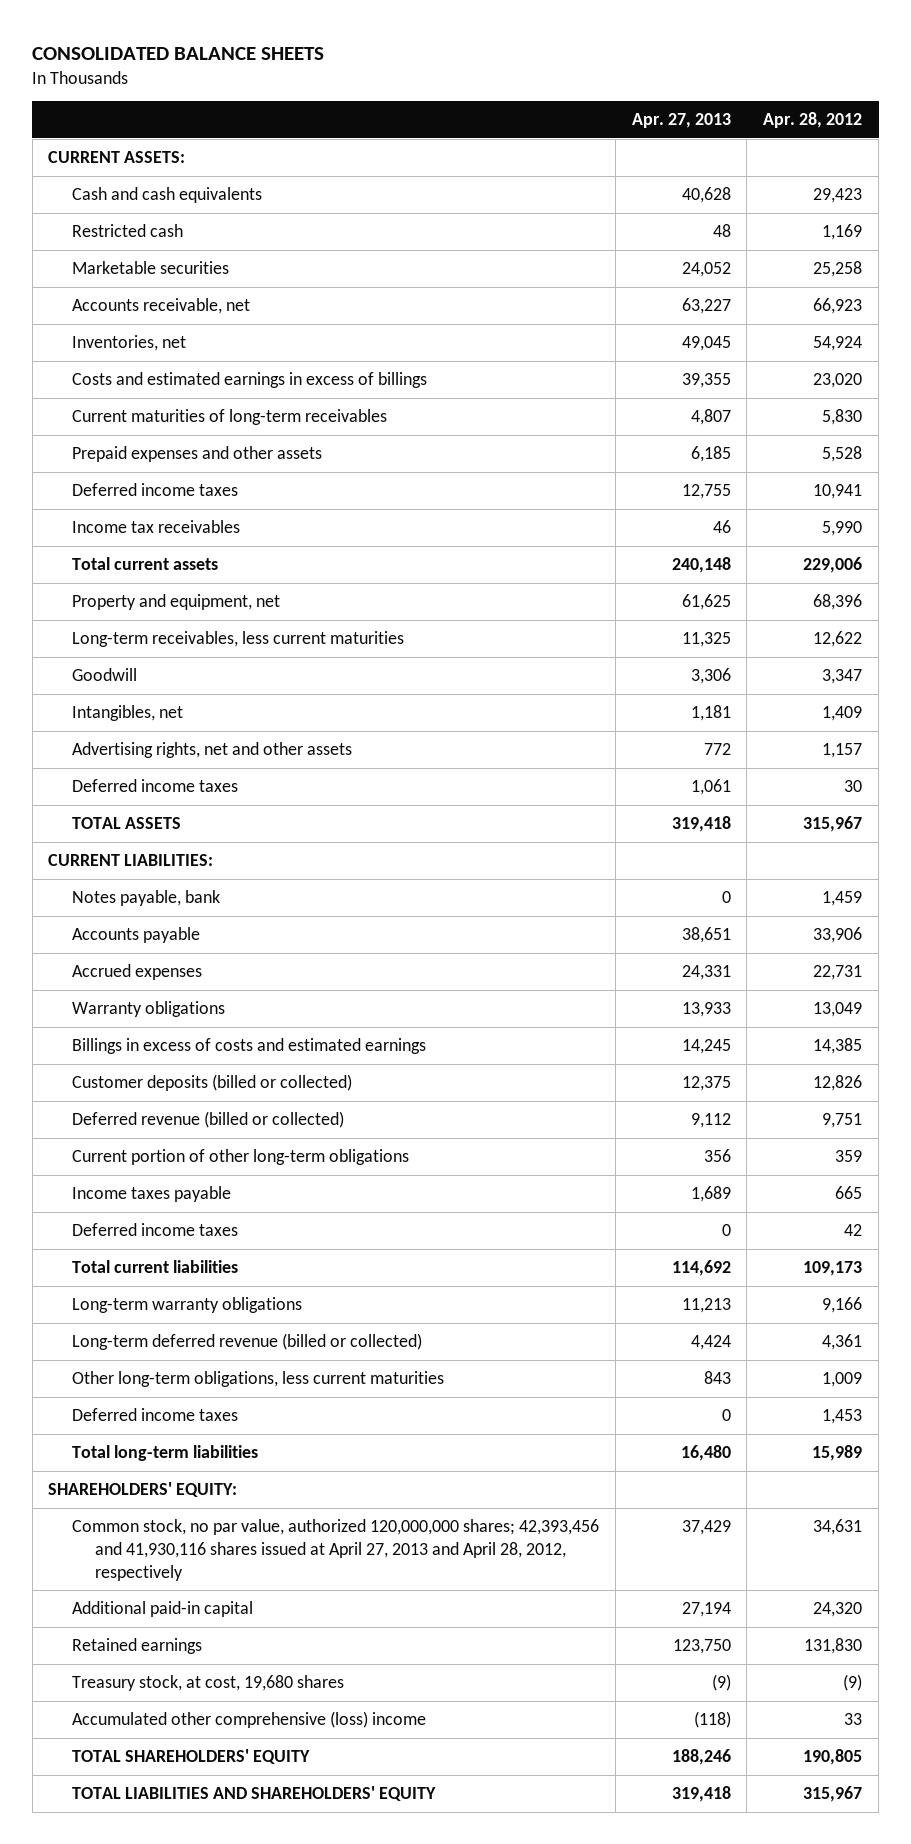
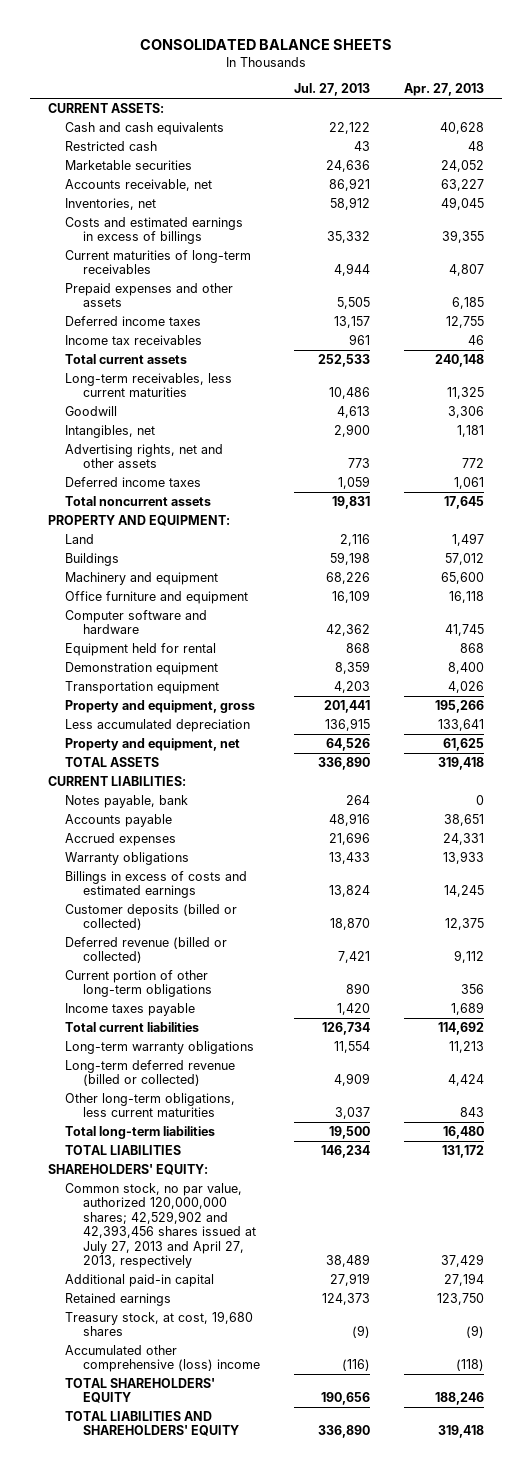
[763,112,863,129] Apr. 28, 2012 -> none
none -> [294,83,371,97] Jul. 27, 2013
none -> [65,496,212,507] Total noncurrent assets
none -> [47,515,230,527] PROPERTY AND EQUIPMENT:
none -> [65,534,95,545] Land
none -> [65,553,120,567] Buildings
none -> [65,572,219,586] Machinery and equipment
none -> [65,591,249,605] Office furniture and equipment
none -> [65,610,208,635] Computer software and hardware
none -> [65,643,217,657] Equipment held for rental
none -> [65,662,219,676] Demonstration equipment
none -> [65,681,220,695] Transportation equipment
none -> [65,700,256,714] Property and equipment, gross
none -> [65,719,251,733] Less accumulated depreciation
[71,594,280,611] Property and equipment, net -> [65,738,241,752] Property and equipment, net
[71,1223,238,1237] Deferred income taxes -> none
[71,1408,238,1422] Deferred income taxes -> none
none -> [65,1145,182,1156] TOTAL LIABILITIES
[71,1519,599,1581] Common stock, no par value, authorized 120,000,000 shares; 42,393,456 and 41,930,116 shares issued at April 27, 2013 and April 28, 2012, respectively -> [65,1183,256,1269] Common stock, no par value, authorized 120,000,000 shares; 42,529,902 and 42,393,456 shares issued at July 27, 2013 and April 27, 2013, respectively

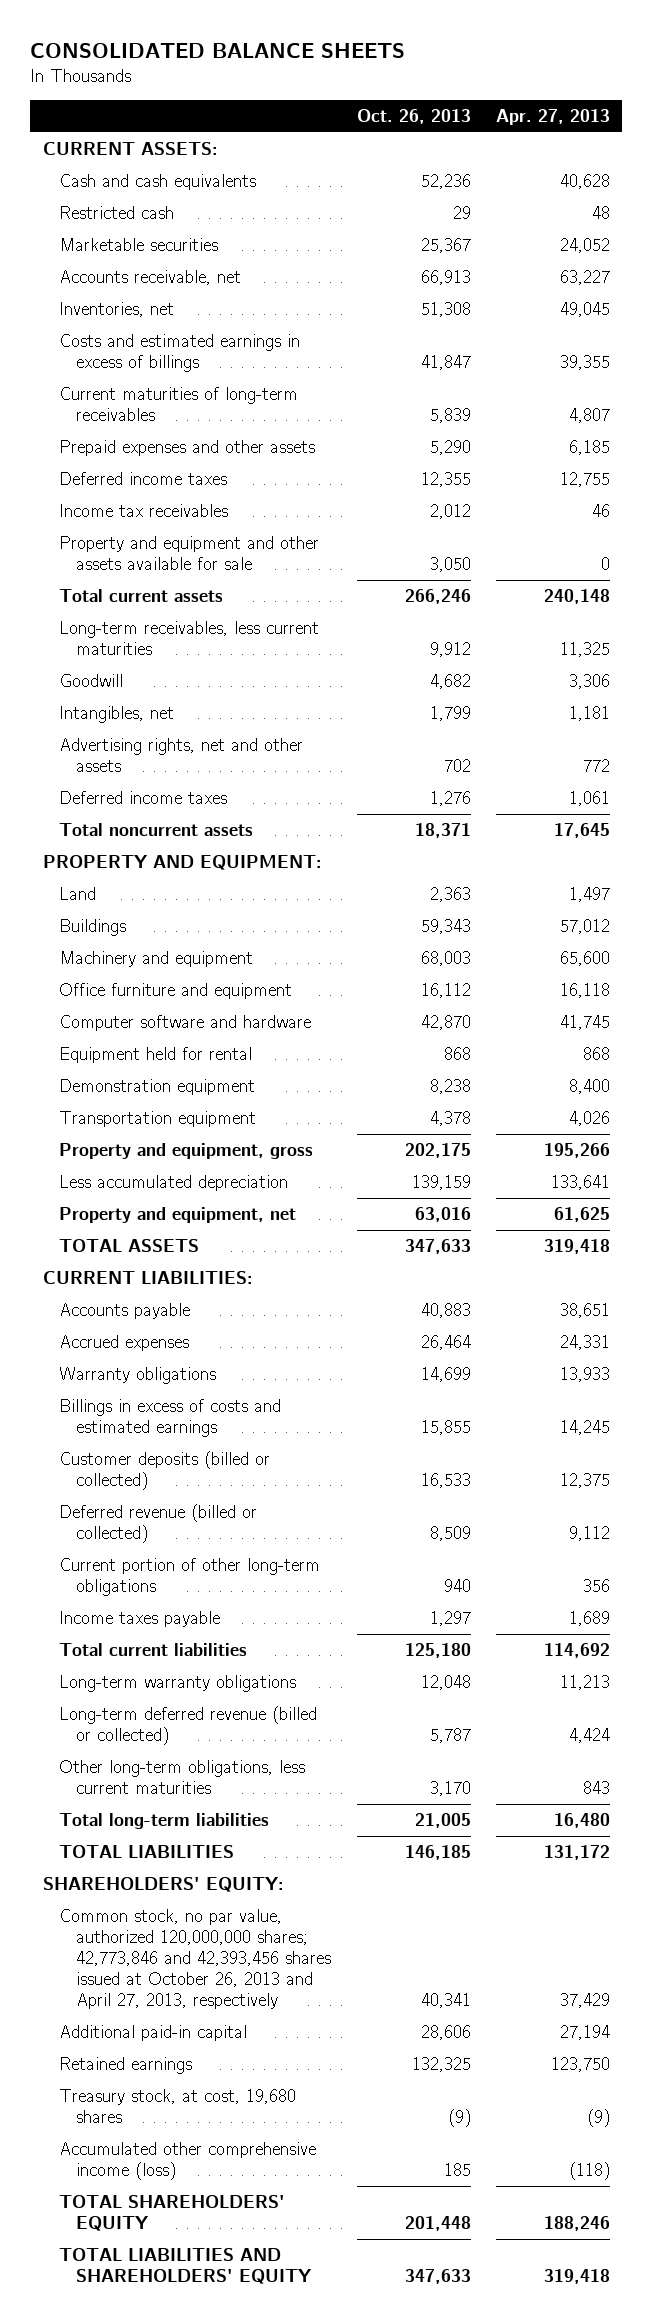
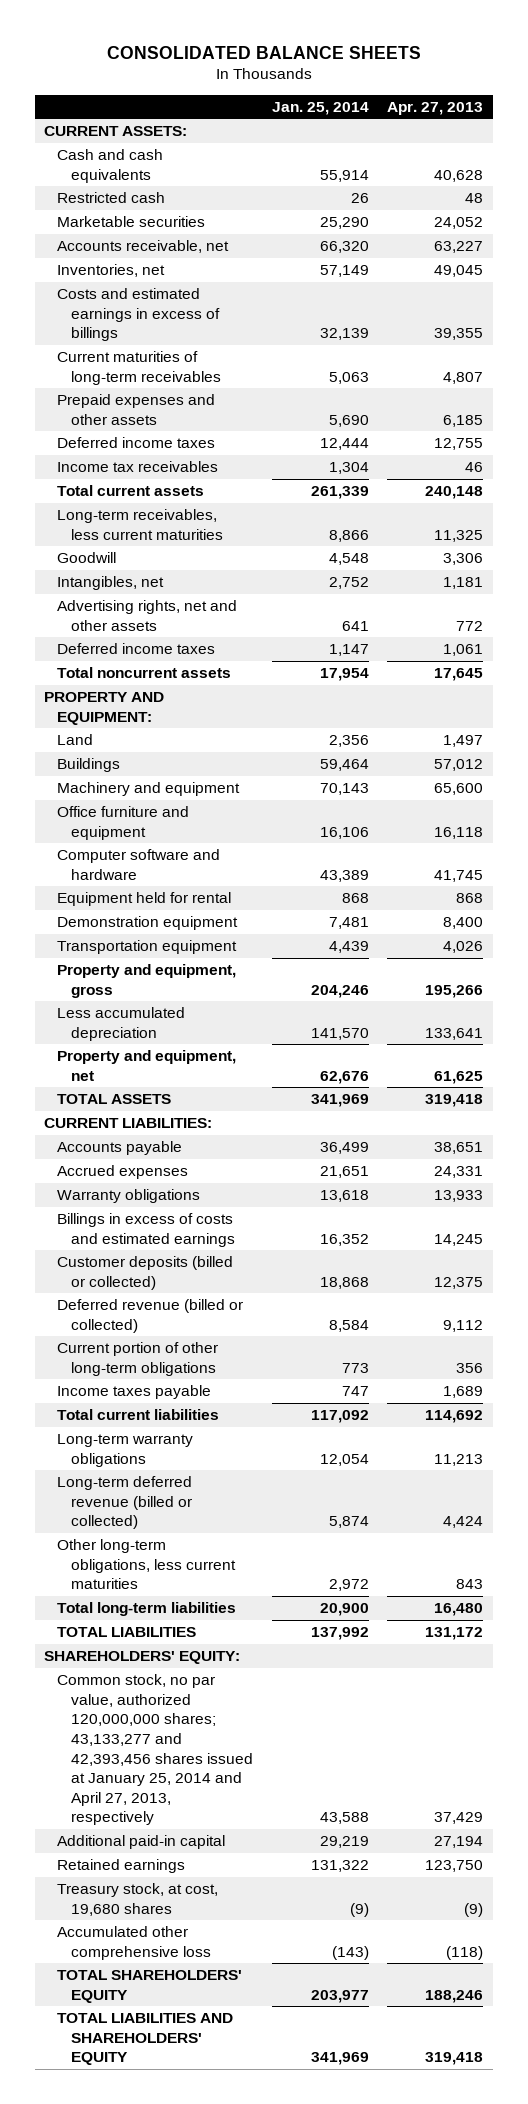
[356,109,471,125] Oct. 26, 2013 -> none
none -> [271,101,369,115] Jan. 25, 2014
[59,536,320,571] Property and equipment and other assets available for sale -> none
[59,1909,332,2010] Common stock, no par value, authorized 120,000,000 shares; 42,773,846 and 42,393,456 shares issued at October 26, 2013 and April 27, 2013, respectively -> [57,1674,253,1826] Common stock, no par value, authorized 120,000,000 shares; 43,133,277 and 42,393,456 shares issued at January 25, 2014 and April 27, 2013, respectively
[59,2142,317,2181] Accumulated other comprehensive income (loss) -> [57,1926,211,1960] Accumulated other comprehensive loss

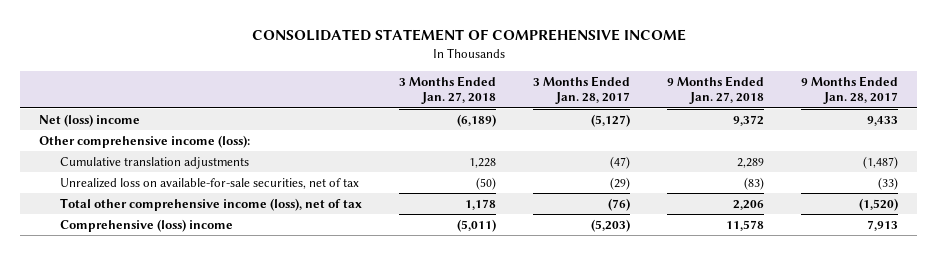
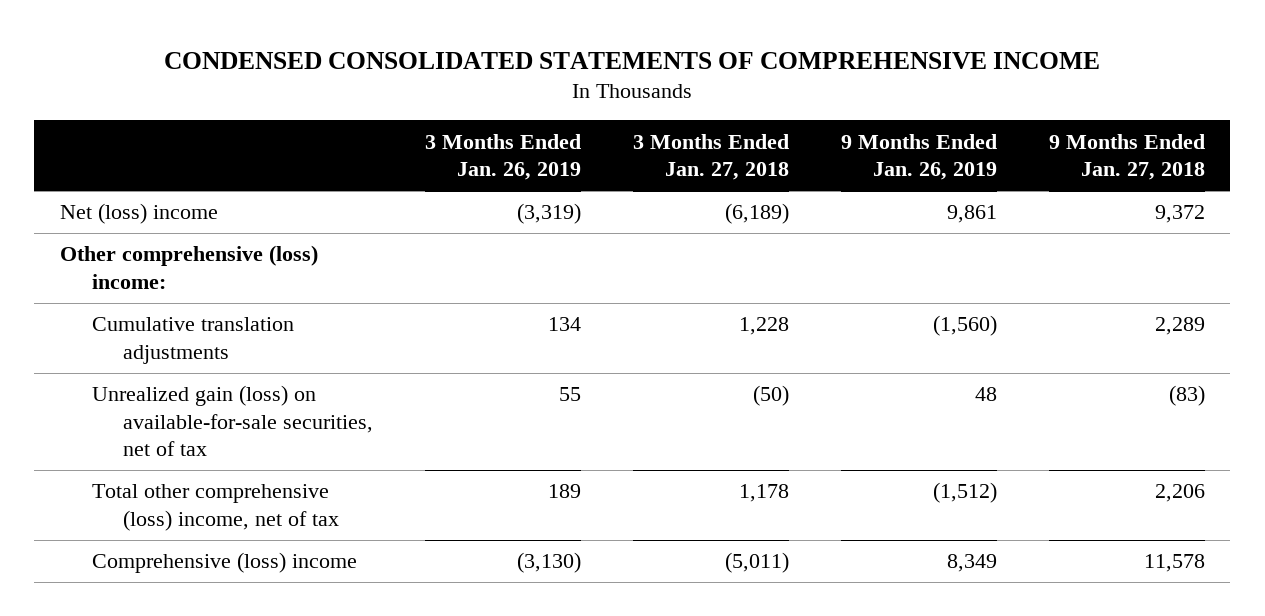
[251,29,686,42] CONSOLIDATED STATEMENT OF COMPREHENSIVE INCOME -> [164,51,1101,69] CONDENSED CONSOLIDATED STATEMENTS OF COMPREHENSIVE INCOME
[533,75,631,105] 3 Months Ended Jan. 28, 2017 -> none
[801,75,899,105] 9 Months Ended Jan. 28, 2017 -> none
none -> [425,133,582,181] 3 Months Ended Jan. 26, 2019
none -> [840,133,997,181] 9 Months Ended Jan. 26, 2019
[38,134,250,148] Other comprehensive income (loss): -> [60,245,319,289] Other comprehensive (loss) income:
[59,177,359,189] Unrealized loss on available-for-sale securities, net of tax -> [91,385,374,456] Unrealized gain (loss) on available-for-sale securities, net of tax
[59,197,362,211] Total other comprehensive income (loss), net of tax -> [91,484,340,531] Total other comprehensive (loss) income, net of tax

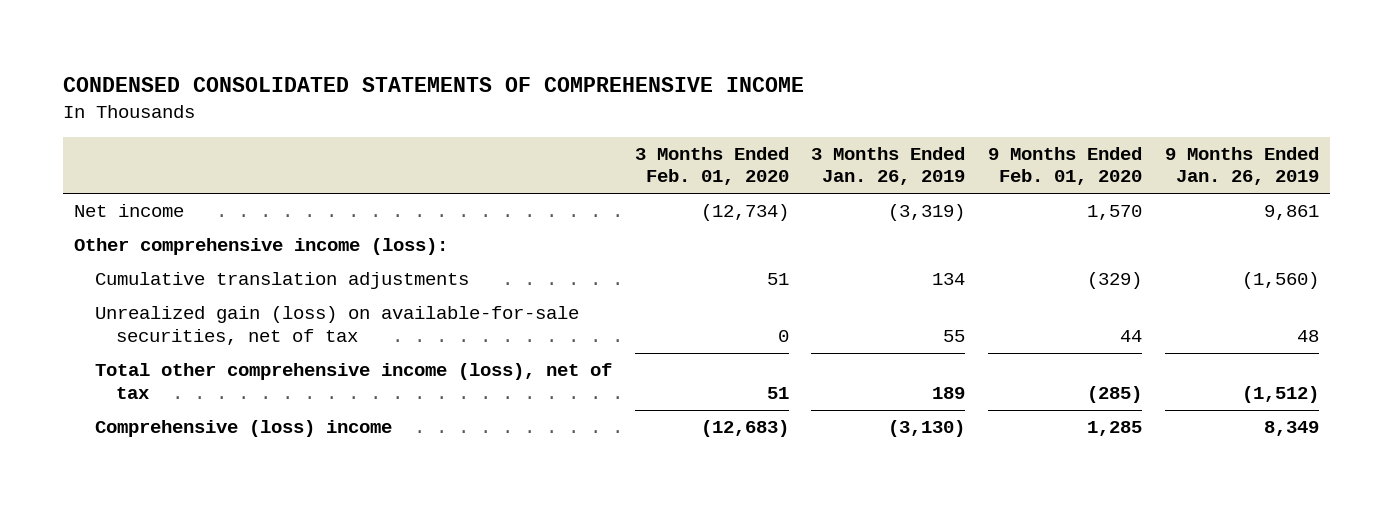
[633,133,790,181] 3 Months Ended Jan. 27, 2018 -> none
[1048,133,1205,181] 9 Months Ended Jan. 27, 2018 -> none
none -> [634,146,789,186] 3 Months Ended Feb. 01, 2020
none -> [988,146,1143,186] 9 Months Ended Feb. 01, 2020
[60,203,219,225] Net (loss) income -> [74,204,185,218] Net income
[60,245,319,289] Other comprehensive (loss) income: -> [74,238,449,256] Other comprehensive income (loss):
[91,484,340,531] Total other comprehensive (loss) income, net of tax -> [95,363,613,399] Total other comprehensive income (loss), net of tax

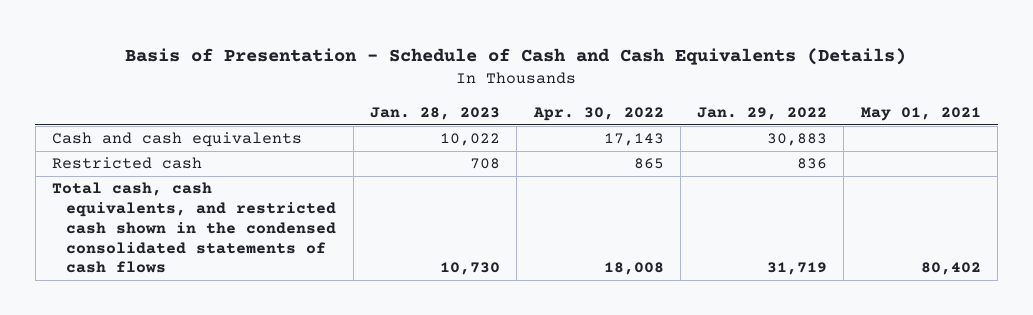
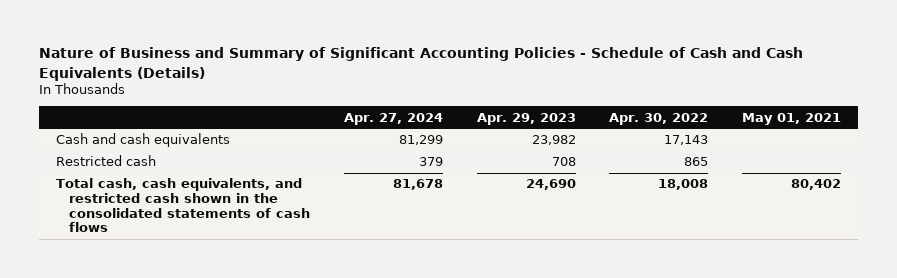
[125,47,907,65] Basis of Presentation - Schedule of Cash and Cash Equivalents (Details) -> [39,47,804,81] Nature of Business and Summary of Significant Accounting Policies - Schedule of Cash and Cash Equivalents (Details)
[370,106,501,120] Jan. 28, 2023 -> none
[697,106,828,120] Jan. 29, 2022 -> none
none -> [344,112,444,125] Apr. 27, 2024
none -> [476,112,576,125] Apr. 29, 2023
[51,182,337,274] Total cash, cash equivalents, and restricted cash shown in the condensed consolidated statements of cash flows -> [56,178,311,233] Total cash, cash equivalents, and restricted cash shown in the consolidated statements of cash flows

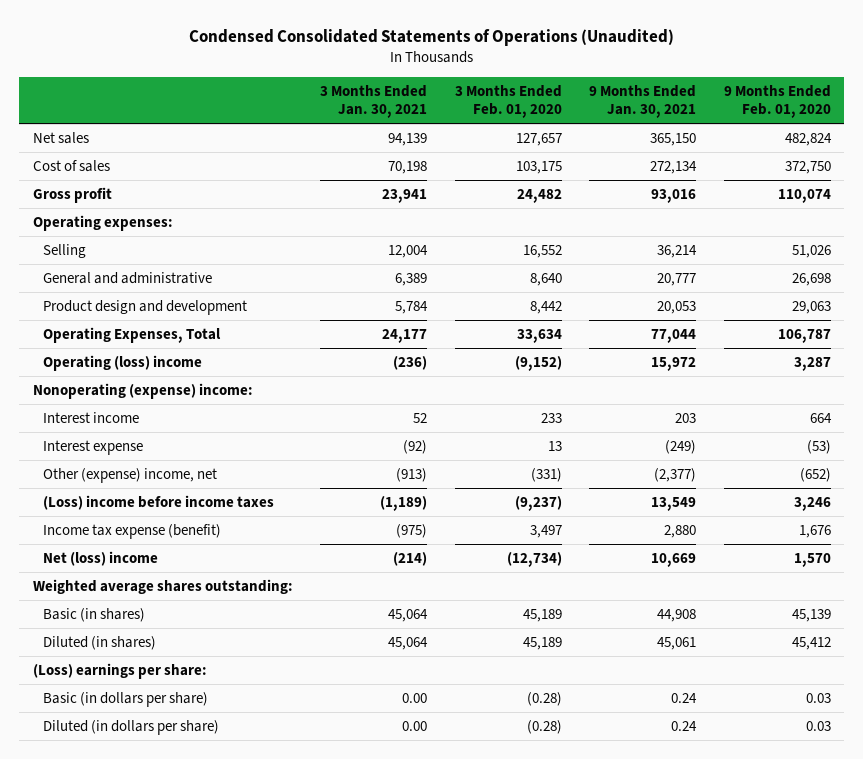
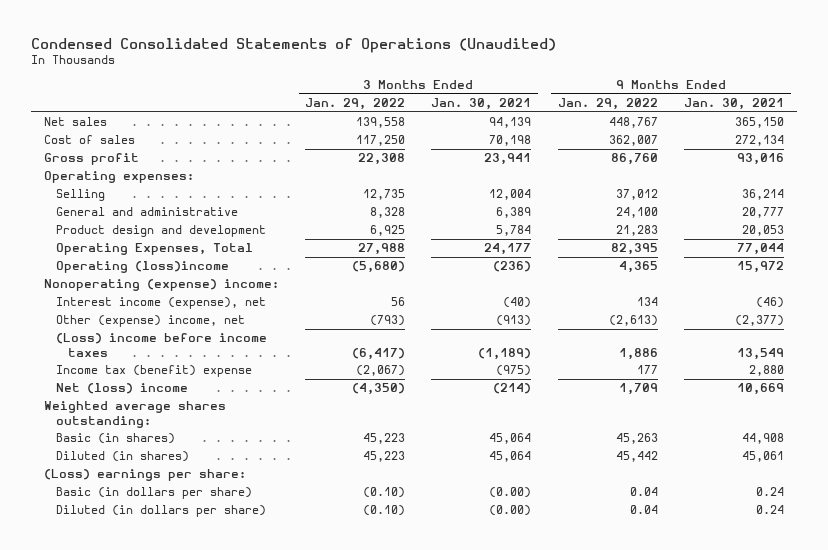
[454,85,562,118] 3 Months Ended Feb. 01, 2020 -> none
[723,85,831,118] 9 Months Ended Feb. 01, 2020 -> none
none -> [305,98,406,111] Jan. 29, 2022
none -> [557,98,658,111] Jan. 29, 2022
[43,355,203,372] Operating (loss) income -> [55,261,229,274] Operating (loss)income
[43,440,144,456] Interest expense -> none
[43,412,140,424] Interest income -> [55,297,266,310] Interest income (expense), net
[413,413,428,424] 52 -> [503,297,532,309] (40)
[675,413,697,424] 203 -> [755,297,784,309] (46)
[43,524,222,540] Income tax expense (benefit) -> [55,365,252,378] Income tax (benefit) expense
[402,693,428,704] 0.00 -> [489,487,532,499] (0.00)
[402,721,428,732] 0.00 -> [489,505,532,517] (0.00)

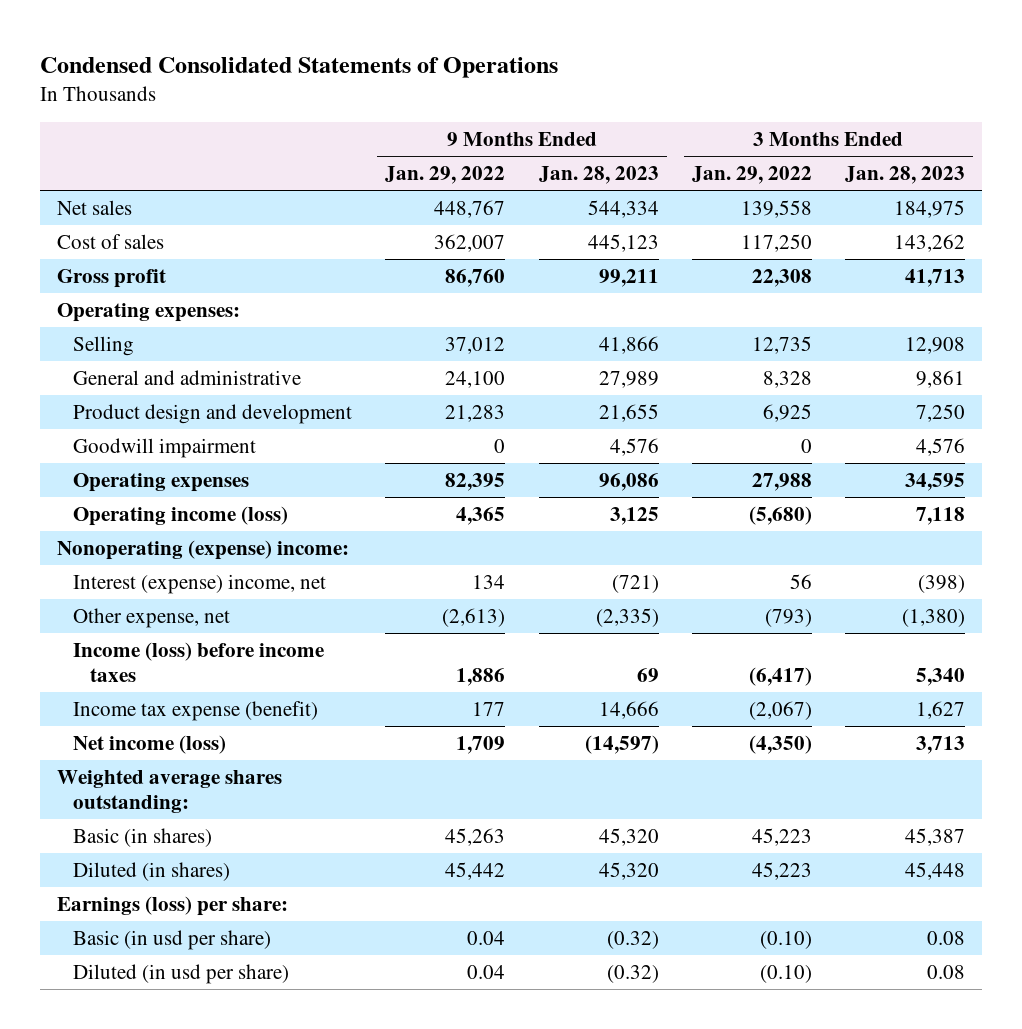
[30,37,556,53] Condensed Consolidated Statements of Operations (Unaudited) -> [39,56,558,78] Condensed Consolidated Statements of Operations
[431,98,532,111] Jan. 30, 2021 -> none
[683,98,784,111] Jan. 30, 2021 -> none
none -> [538,166,659,185] Jan. 28, 2023
none -> [845,166,966,185] Jan. 28, 2023
none -> [73,438,257,459] Goodwill impairment
[55,243,253,256] Operating Expenses, Total -> [73,473,250,493] Operating expenses
[55,261,229,274] Operating (loss)income -> [73,506,289,527] Operating income (loss)
[55,297,266,310] Interest income (expense), net -> [73,574,327,595] Interest (expense) income, net
[55,315,245,328] Other (expense) income, net -> [73,608,231,629] Other expense, net
[55,333,267,357] (Loss) income before income taxes -> [73,642,325,683] Income (loss) before income taxes
[55,365,252,378] Income tax (benefit) expense -> [73,701,319,722] Income tax expense (benefit)
[55,383,188,395] Net (loss) income -> [73,735,227,755] Net income (loss)
[43,469,246,482] (Loss) earnings per share: -> [56,896,288,917] Earnings (loss) per share:
[55,487,252,500] Basic (in dollars per share) -> [73,930,272,951] Basic (in usd per share)
[55,505,266,518] Diluted (in dollars per share) -> [73,964,290,985] Diluted (in usd per share)

